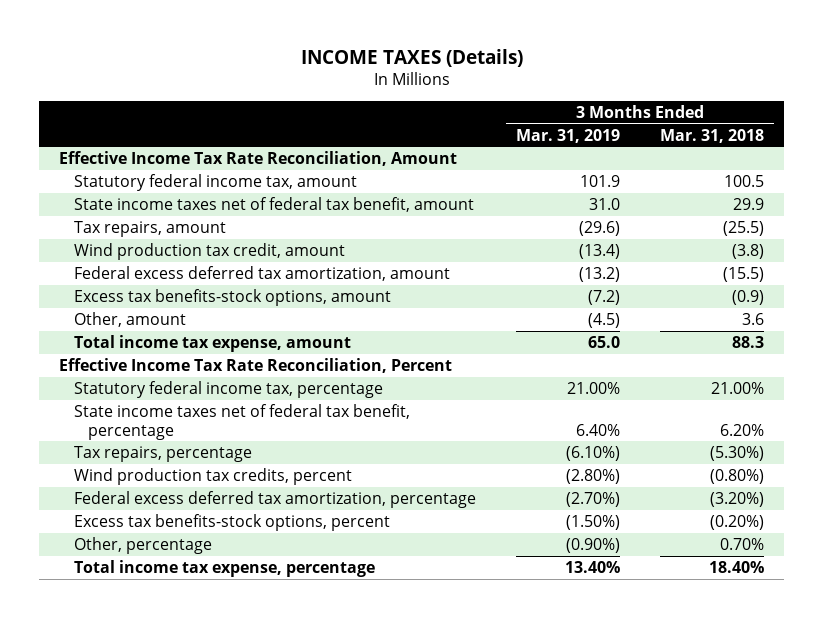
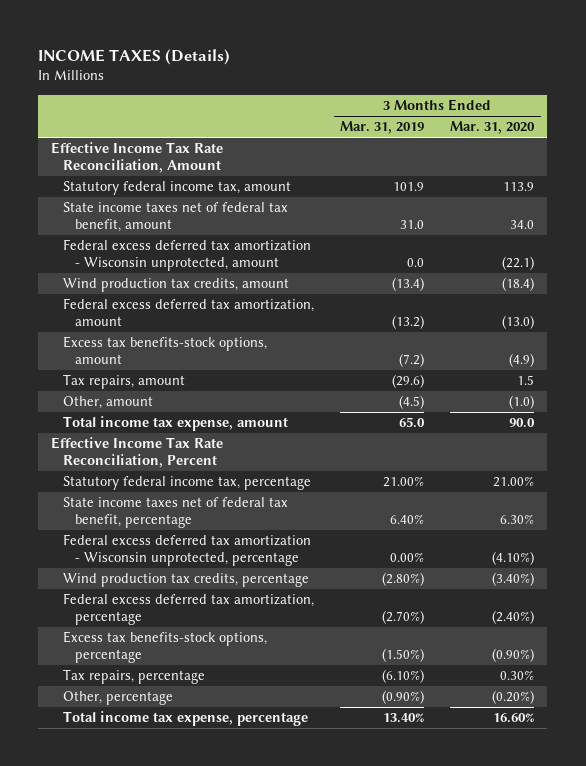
[660,128,765,143] Mar. 31, 2018 -> none
none -> [450,121,536,135] Mar. 31, 2020
none -> [63,239,312,272] Federal excess deferred tax amortization - Wisconsin unprotected, amount
[73,242,345,260] Wind production tax credit, amount -> [63,278,290,293] Wind production tax credits, amount
[73,220,226,237] Tax repairs, amount -> [63,374,186,390] Tax repairs, amount
none -> [63,534,312,567] Federal excess deferred tax amortization - Wisconsin unprotected, percentage
[73,467,352,485] Wind production tax credits, percent -> [63,573,310,588] Wind production tax credits, percentage
[73,513,390,531] Excess tax benefits-stock options, percent -> [63,631,268,664] Excess tax benefits-stock options, percentage
[73,445,252,462] Tax repairs, percentage -> [63,669,206,685] Tax repairs, percentage

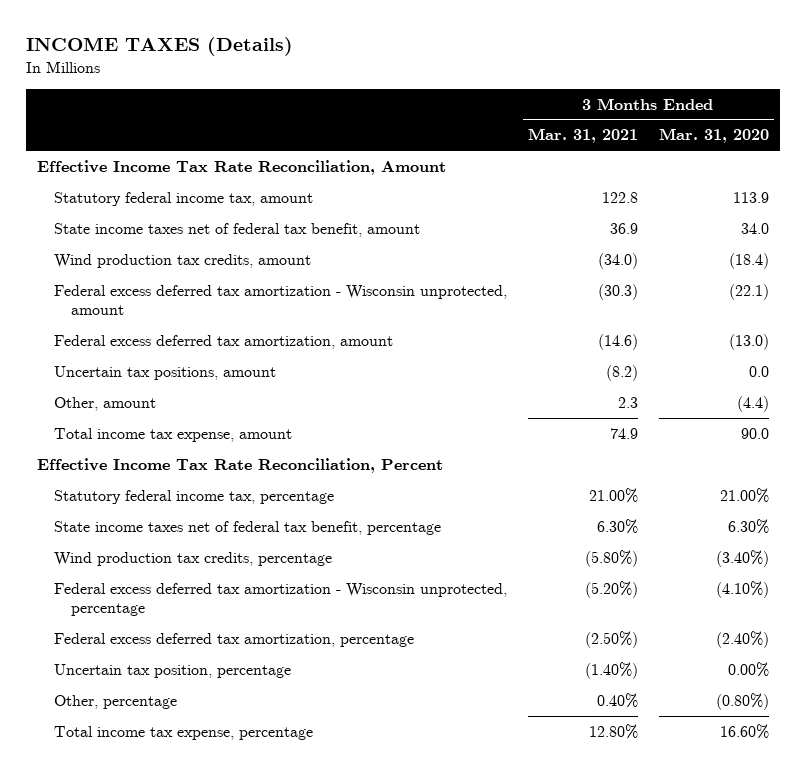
[340,121,425,135] Mar. 31, 2019 -> none
none -> [527,128,638,144] Mar. 31, 2021
[63,239,312,272] Federal excess deferred tax amortization - Wisconsin unprotected, amount -> [53,284,507,315] Federal excess deferred tax amortization - Wisconsin unprotected, amount
[63,336,268,365] Excess tax benefits-stock options, amount -> none
[63,374,186,390] Tax repairs, amount -> none
none -> [53,365,276,380] Uncertain tax positions, amount
[509,395,535,410] (1.0) -> [737,395,770,412] (4.4)
[63,534,312,567] Federal excess deferred tax amortization - Wisconsin unprotected, percentage -> [53,582,507,616] Federal excess deferred tax amortization - Wisconsin unprotected, percentage
[63,631,268,664] Excess tax benefits-stock options, percentage -> none
[63,669,206,685] Tax repairs, percentage -> none
none -> [53,663,291,678] Uncertain tax position, percentage
[492,690,535,705] (0.20%) -> [716,692,770,710] (0.80%)

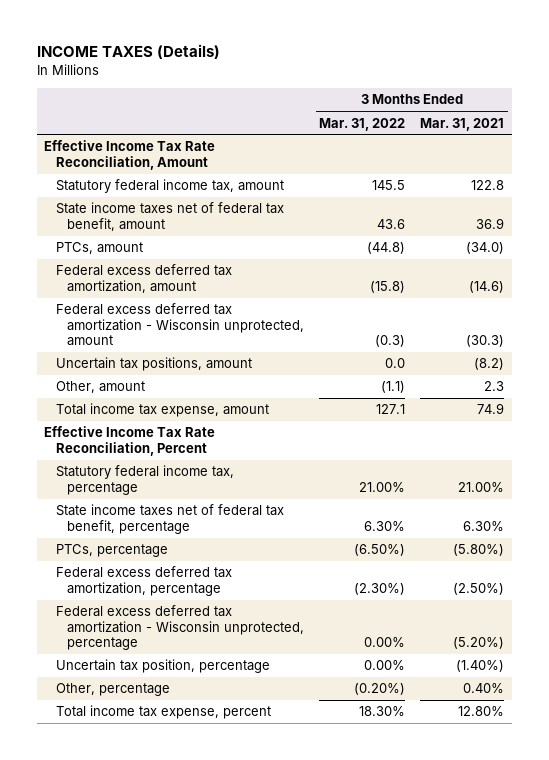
[659,128,770,144] Mar. 31, 2020 -> none
none -> [319,117,406,131] Mar. 31, 2022
[53,253,311,268] Wind production tax credits, amount -> [55,242,143,255] PTCs, amount
[53,284,507,315] Federal excess deferred tax amortization - Wisconsin unprotected, amount -> [55,303,305,347] Federal excess deferred tax amortization - Wisconsin unprotected, amount
[53,551,332,566] Wind production tax credits, percentage -> [55,544,168,558] PTCs, percentage
[53,582,507,616] Federal excess deferred tax amortization - Wisconsin unprotected, percentage -> [55,605,305,651] Federal excess deferred tax amortization - Wisconsin unprotected, percentage
[53,725,313,740] Total income tax expense, percentage -> [55,705,271,720] Total income tax expense, percent

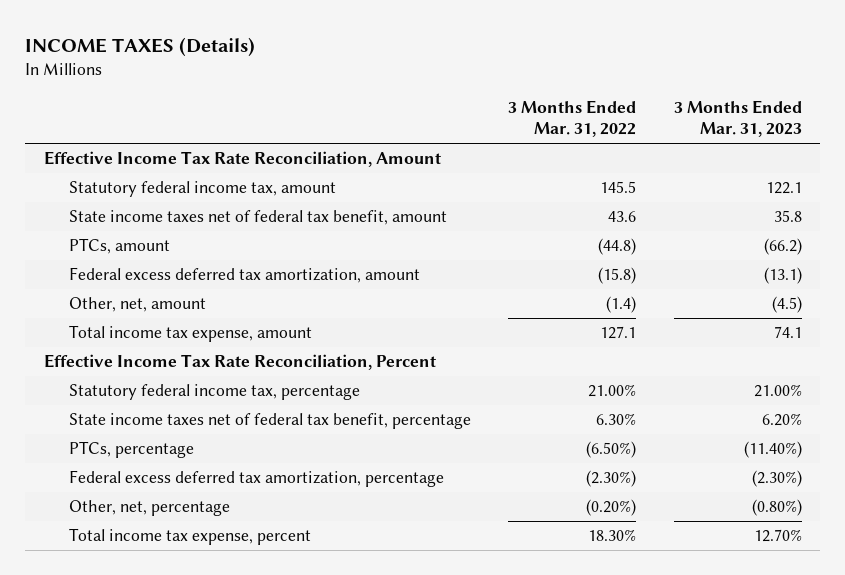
[420,117,505,131] Mar. 31, 2021 -> none
none -> [673,99,802,138] 3 Months Ended Mar. 31, 2023
[55,303,305,347] Federal excess deferred tax amortization - Wisconsin unprotected, amount -> none
[55,357,252,372] Uncertain tax positions, amount -> none
[55,381,145,394] Other, amount -> [69,297,207,313] Other, net, amount
[381,381,406,394] (1.1) -> [606,296,637,314] (1.4)
[55,605,305,651] Federal excess deferred tax amortization - Wisconsin unprotected, percentage -> none
[55,659,270,674] Uncertain tax position, percentage -> none
[55,683,170,697] Other, percentage -> [69,500,231,517] Other, net, percentage

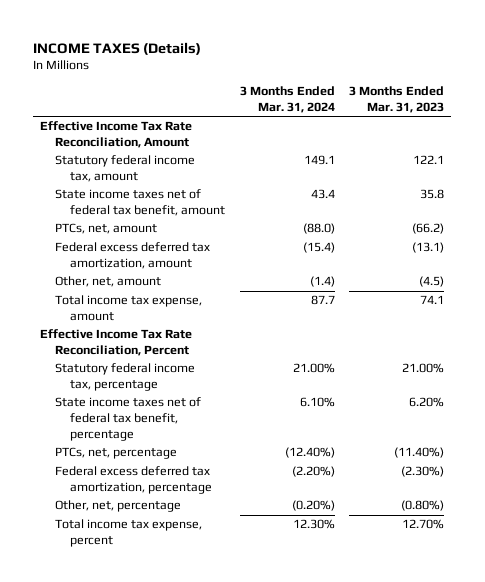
[508,99,637,138] 3 Months Ended Mar. 31, 2022 -> none
none -> [239,86,335,113] 3 Months Ended Mar. 31, 2024
[69,238,171,255] PTCs, amount -> [55,223,158,235] PTCs, net, amount
[69,441,195,459] PTCs, percentage -> [55,447,178,460] PTCs, net, percentage

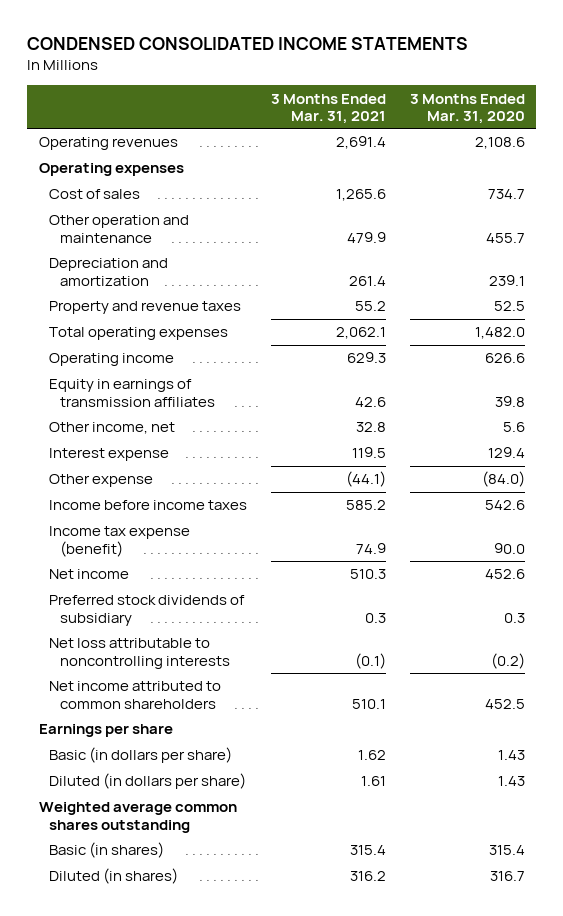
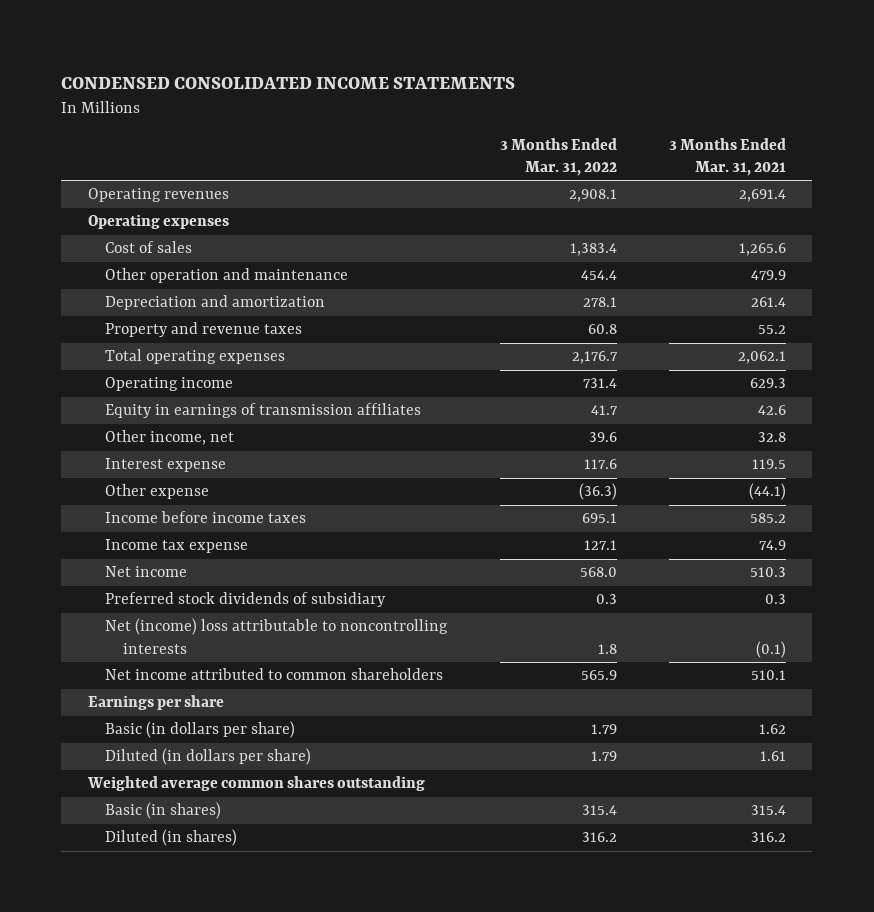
[409,93,525,125] 3 Months Ended Mar. 31, 2020 -> none
none -> [499,137,617,177] 3 Months Ended Mar. 31, 2022
[49,526,191,557] Income tax expense (benefit) -> [105,539,249,554] Income tax expense
[49,638,230,669] Net loss attributable to noncontrolling interests -> [105,618,449,654] Net (income) loss attributable to noncontrolling interests

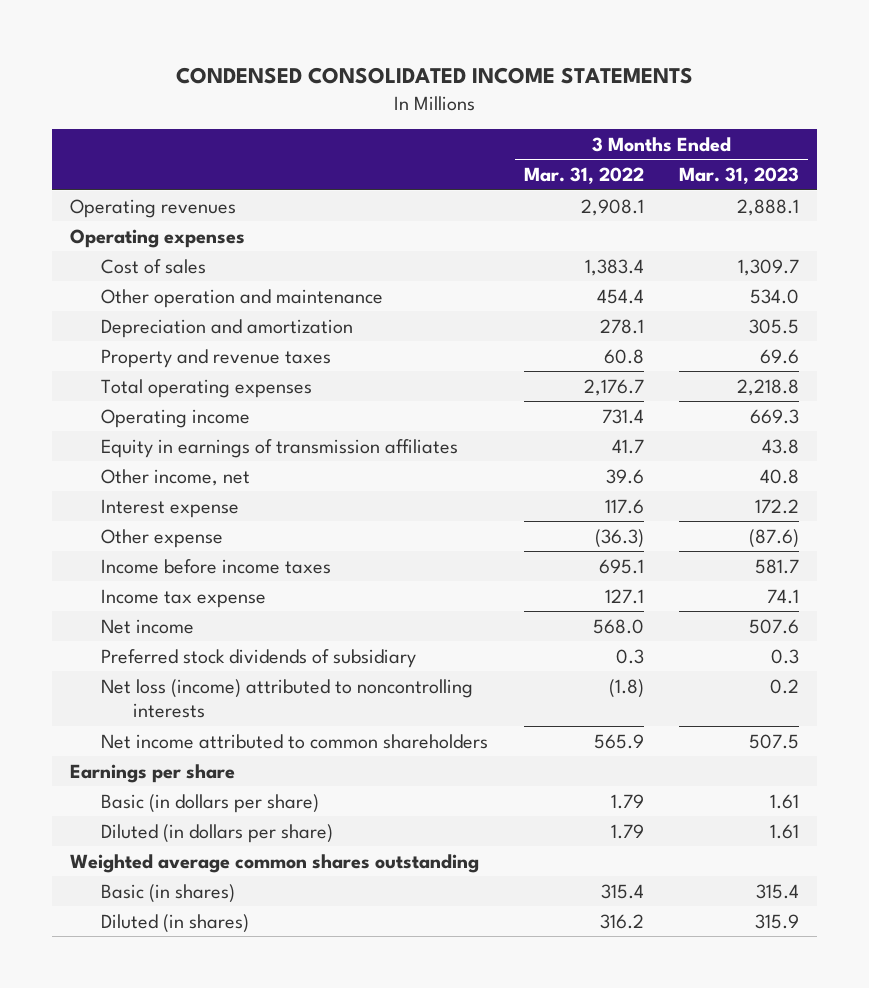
[669,137,787,177] 3 Months Ended Mar. 31, 2021 -> none
none -> [679,167,800,185] Mar. 31, 2023
[105,618,449,654] Net (income) loss attributable to noncontrolling interests -> [101,678,474,719] Net loss (income) attributed to noncontrolling interests
[597,643,617,654] 1.8 -> [608,678,644,698] (1.8)

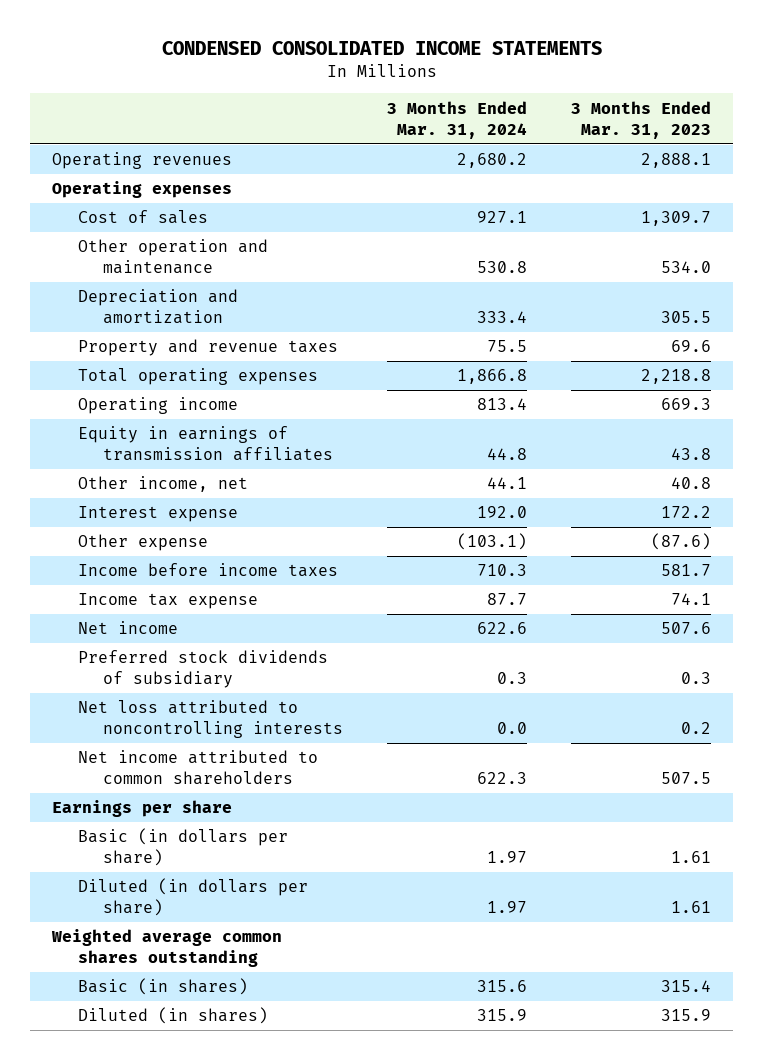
[523,167,644,185] Mar. 31, 2022 -> none
none -> [386,100,527,139] 3 Months Ended Mar. 31, 2024
[101,678,474,719] Net loss (income) attributed to noncontrolling interests -> [77,700,343,739] Net loss attributed to noncontrolling interests

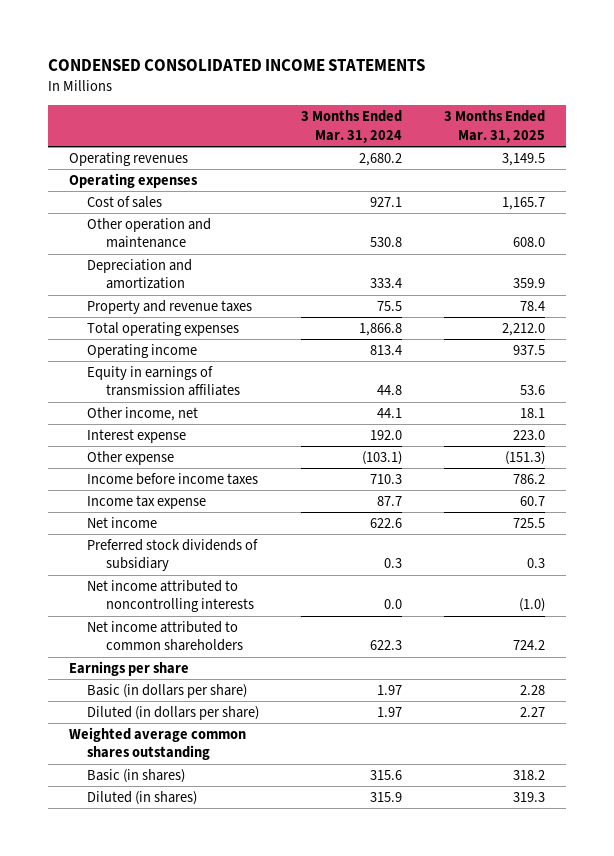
[570,100,711,139] 3 Months Ended Mar. 31, 2023 -> none
none -> [443,110,545,143] 3 Months Ended Mar. 31, 2025
[77,700,343,739] Net loss attributed to noncontrolling interests -> [87,580,255,613] Net income attributed to noncontrolling interests

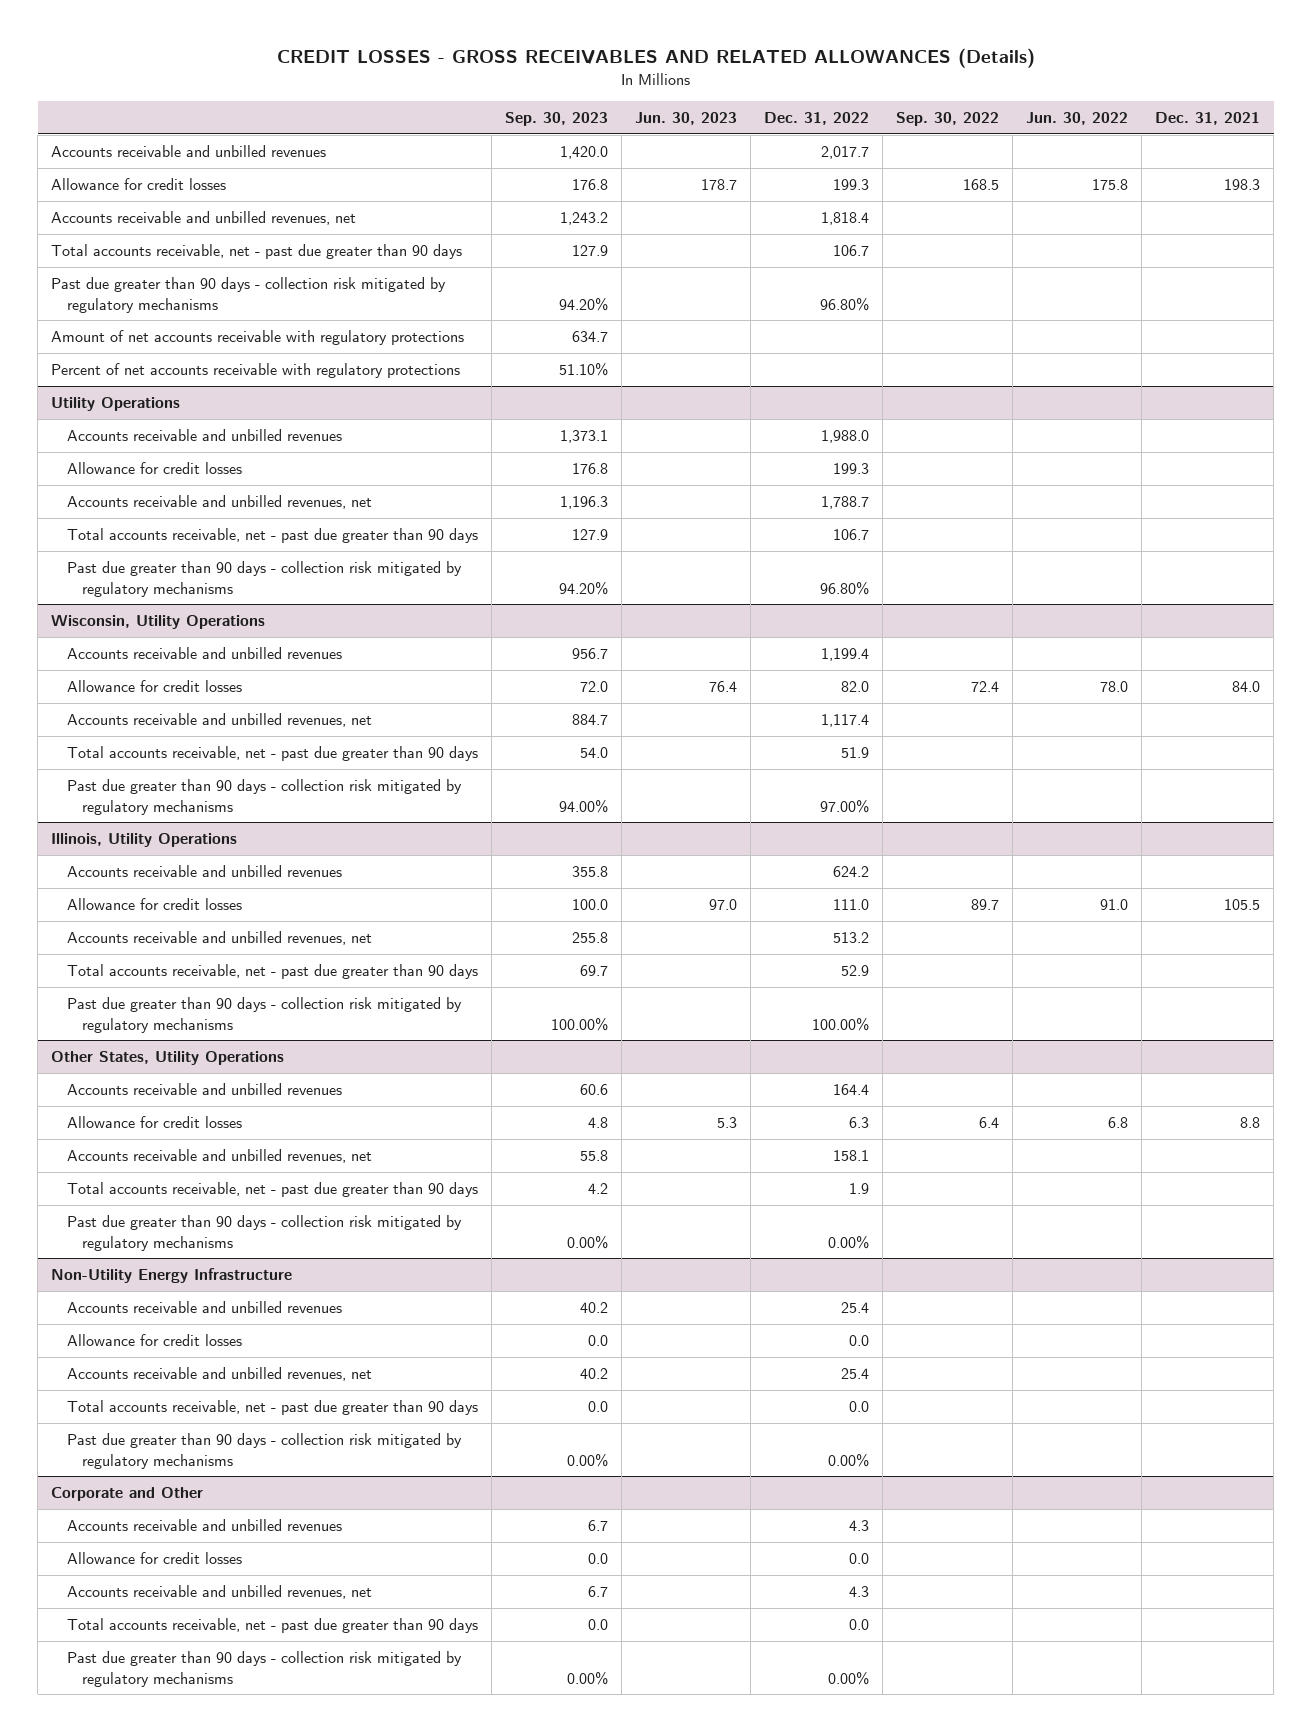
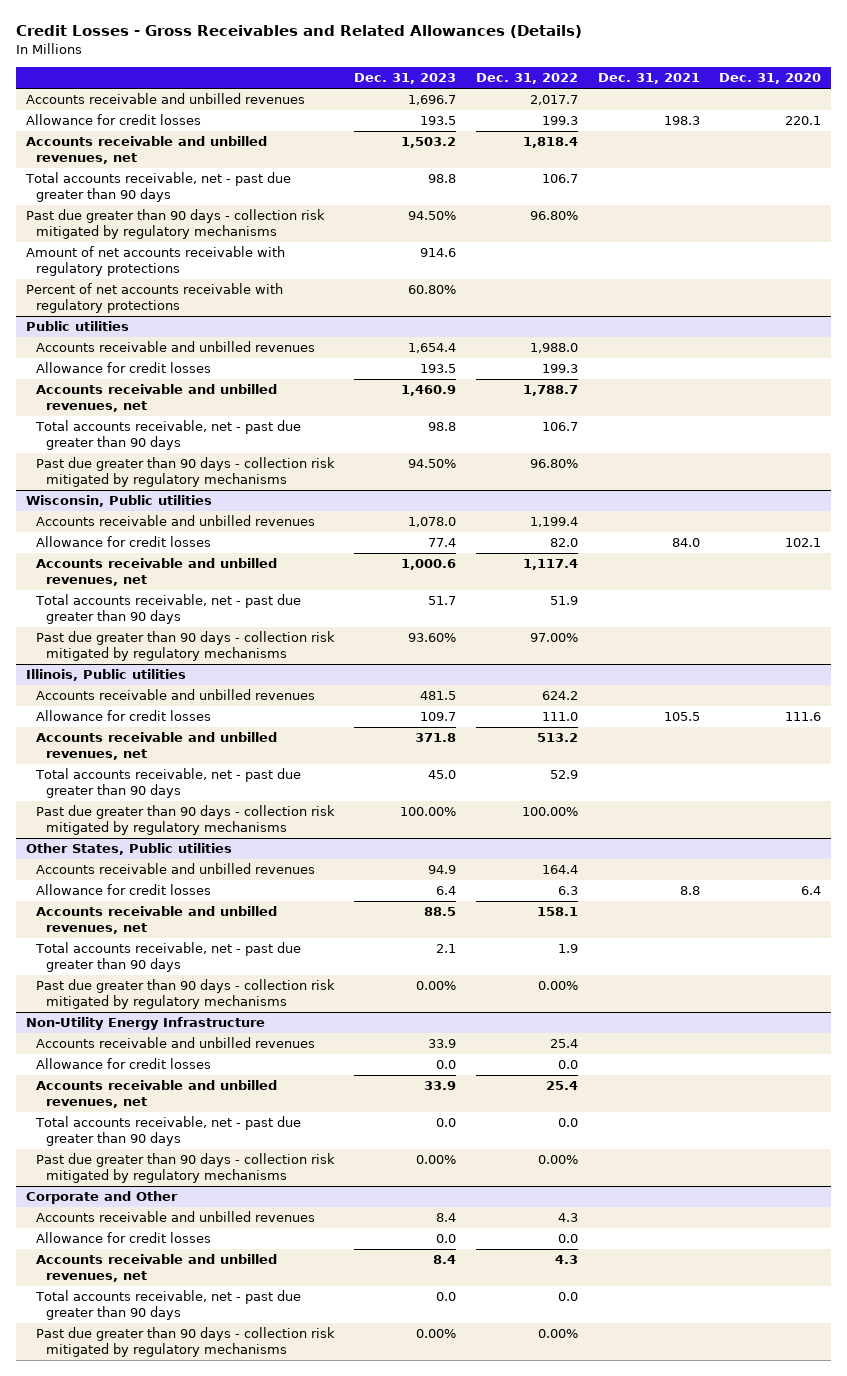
[276,48,1035,69] CREDIT LOSSES - GROSS RECEIVABLES AND RELATED ALLOWANCES (Details) -> [16,25,583,39] Credit Losses - Gross Receivables and Related Allowances (Details)
[504,112,608,127] Sep. 30, 2023 -> none
[634,112,737,126] Jun. 30, 2023 -> none
[895,112,999,127] Sep. 30, 2022 -> none
[1026,112,1129,126] Jun. 30, 2022 -> none
none -> [354,73,457,85] Dec. 31, 2023
none -> [719,73,822,85] Dec. 31, 2020
[51,397,181,412] Utility Operations -> [25,321,129,332] Public utilities
[51,615,266,630] Wisconsin, Utility Operations -> none
none -> [25,495,212,508] Wisconsin, Public utilities
[51,833,238,848] Illinois, Utility Operations -> none
none -> [25,669,186,682] Illinois, Public utilities
[51,1051,285,1066] Other States, Utility Operations -> none
none -> [25,843,232,856] Other States, Public utilities

